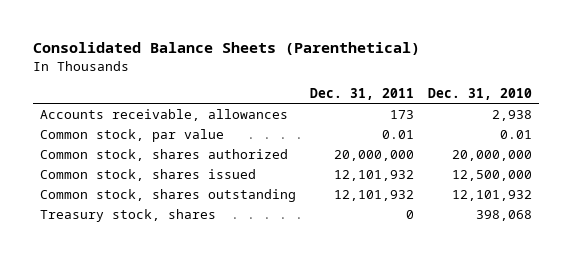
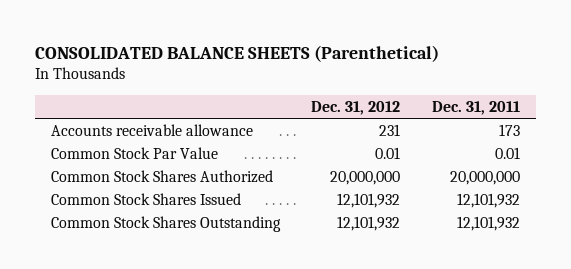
[32,41,420,55] Consolidated Balance Sheets (Parenthetical) -> [34,44,439,62] CONSOLIDATED BALANCE SHEETS (Parenthetical)
[427,88,532,101] Dec. 31, 2010 -> none
none -> [311,100,401,115] Dec. 31, 2012
[39,208,216,222] Treasury stock, shares -> none
[39,108,288,121] Accounts receivable, allowances -> [50,123,253,136] Accounts receivable allowance
[39,128,224,142] Common stock, par value -> [50,146,218,159] Common Stock Par Value
[39,148,288,161] Common stock, shares authorized -> [50,169,273,183] Common Stock Shares Authorized
[39,168,256,181] Common stock, shares issued -> [50,192,241,205] Common Stock Shares Issued
[39,188,296,202] Common stock, shares outstanding -> [50,215,281,232] Common Stock Shares Outstanding

